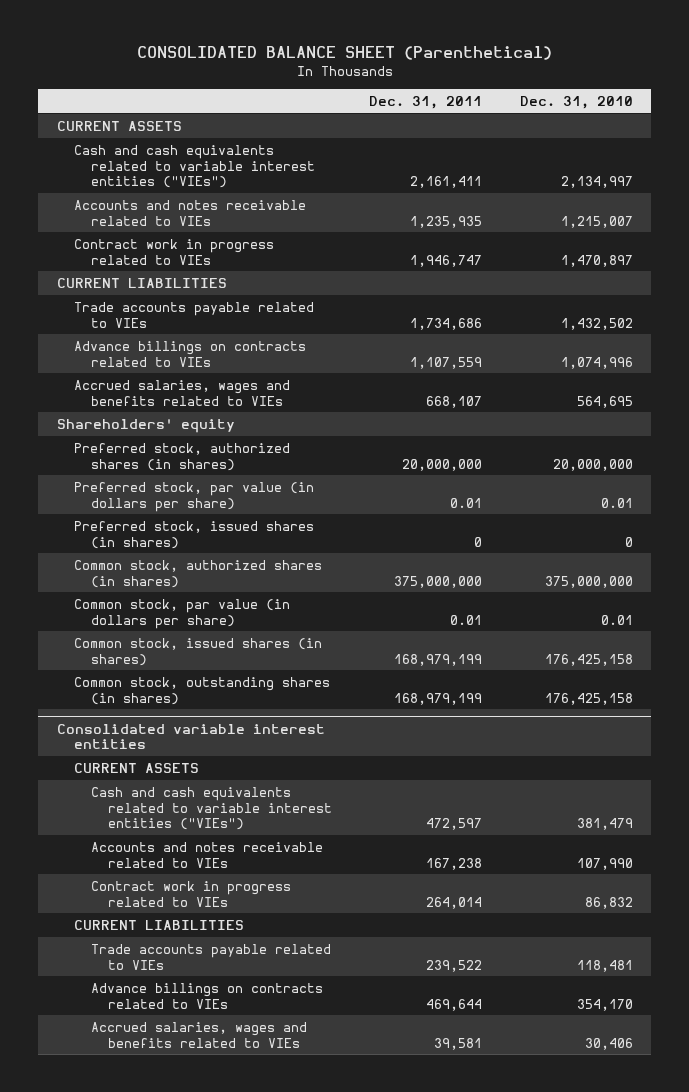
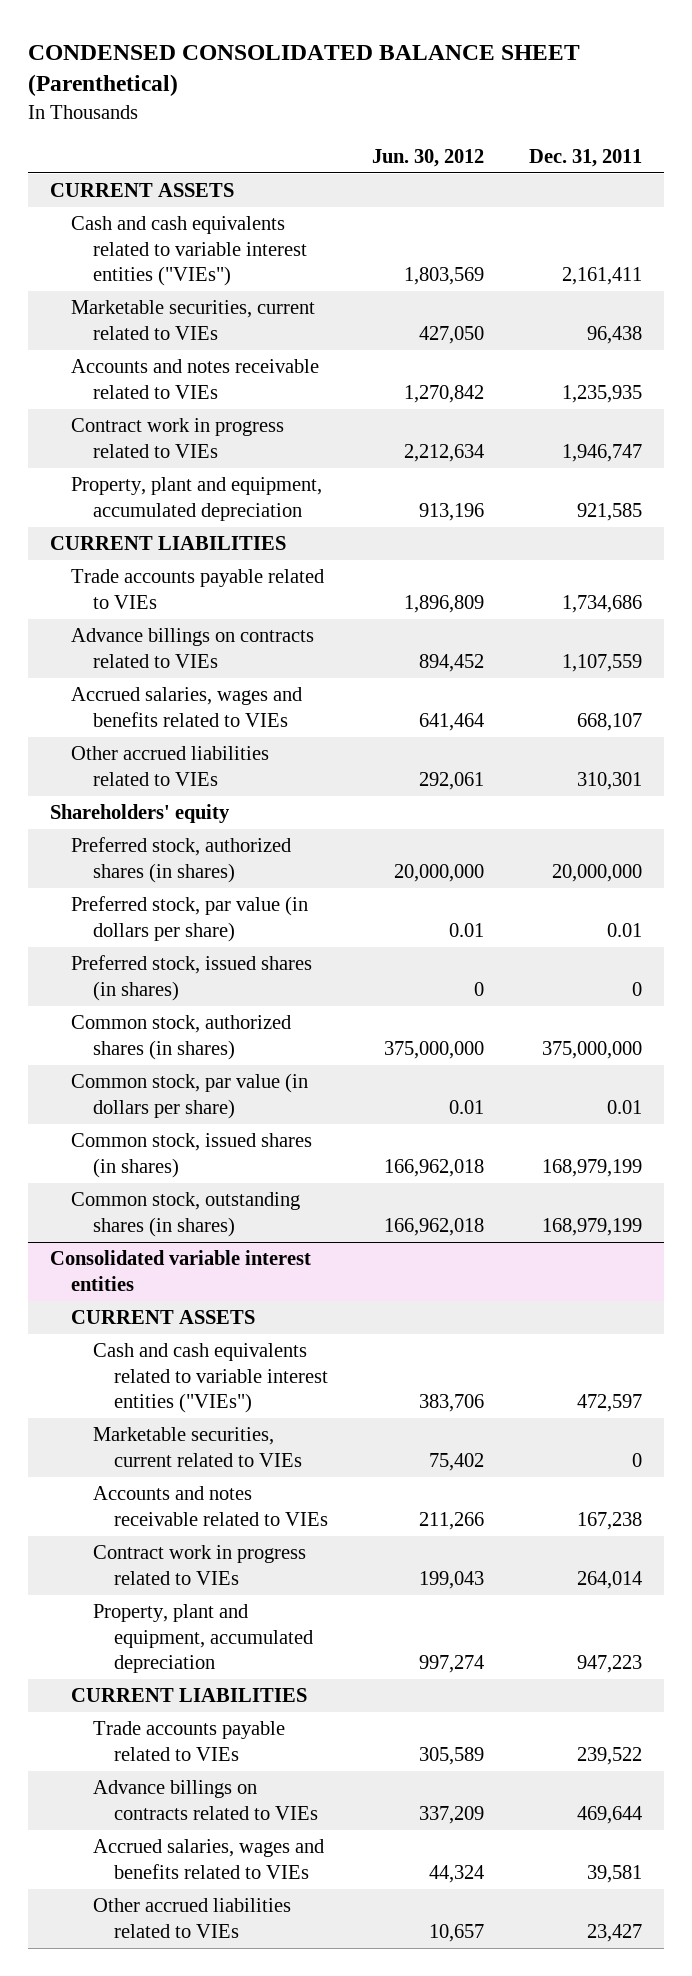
[136,46,552,61] CONSOLIDATED BALANCE SHEET (Parenthetical) -> [27,44,580,97] CONDENSED CONSOLIDATED BALANCE SHEET (Parenthetical)
[519,96,633,110] Dec. 31, 2010 -> none
none -> [372,148,485,167] Jun. 30, 2012
none -> [71,300,316,340] Marketable securities, current related to VIEs
none -> [71,477,323,521] Property, plant and equipment, accumulated depreciation
none -> [71,746,270,786] Other accrued liabilities related to VIEs
none -> [92,1427,302,1467] Marketable securities, current related to VIEs
none -> [92,1604,313,1673] Property, plant and equipment, accumulated depreciation
none -> [92,1898,291,1938] Other accrued liabilities related to VIEs

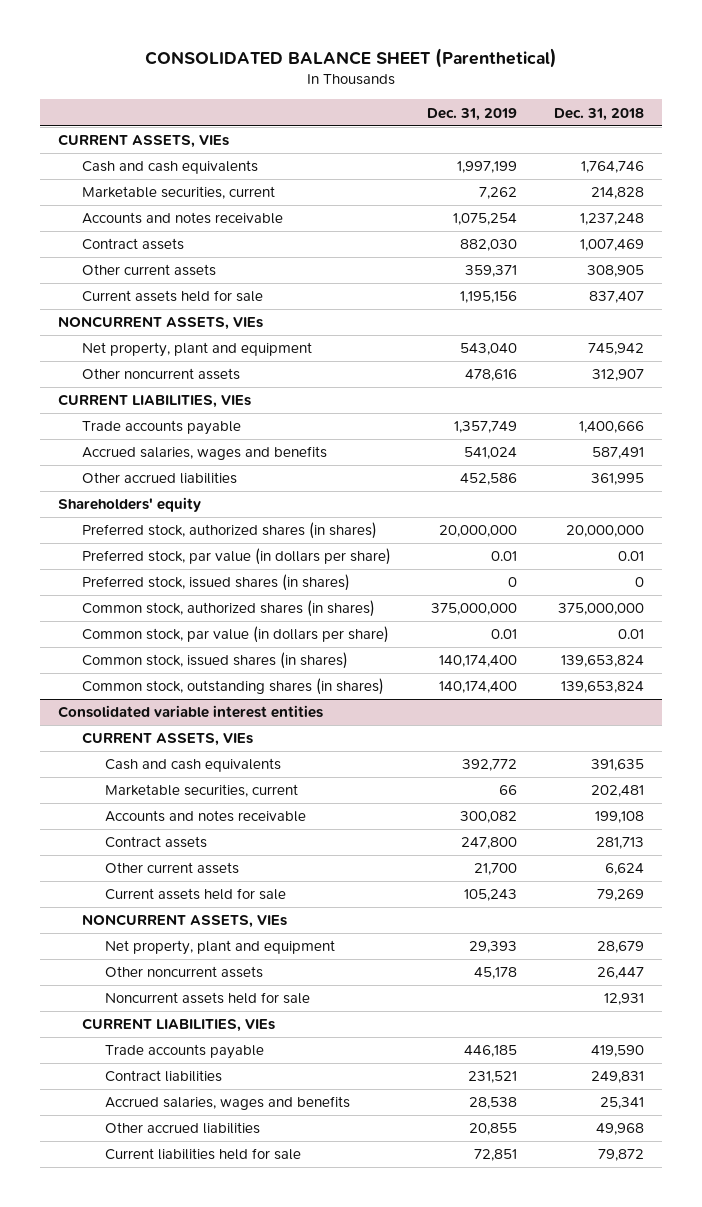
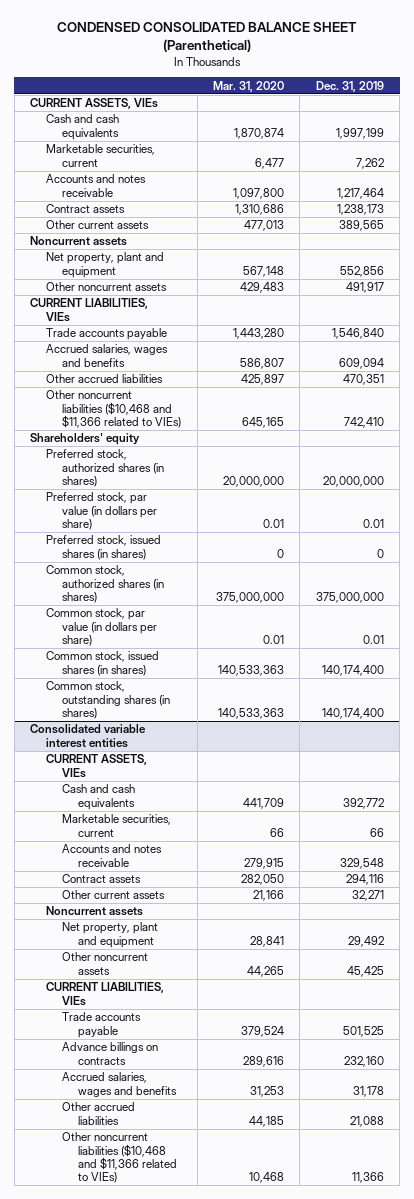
[144,47,557,68] CONSOLIDATED BALANCE SHEET (Parenthetical) -> [56,22,357,53] CONDENSED CONSOLIDATED BALANCE SHEET (Parenthetical)
[553,107,644,121] Dec. 31, 2018 -> none
none -> [213,80,285,92] Mar. 31, 2020
[81,290,263,303] Current assets held for sale -> none
[453,213,518,226] 1,075,254 -> [336,187,384,199] 1,217,464
[460,239,518,252] 882,030 -> [336,204,384,216] 1,238,173
[465,265,518,278] 359,371 -> [338,220,384,232] 389,565
[58,316,264,331] NONCURRENT ASSETS, VIEs -> [30,236,128,247] Noncurrent assets
[460,343,518,356] 543,040 -> [339,265,384,277] 552,856
[465,369,518,382] 478,616 -> [345,282,384,294] 491,917
[454,421,518,434] 1,357,749 -> [331,328,384,340] 1,546,840
[464,447,518,460] 541,024 -> [338,357,384,369] 609,094
[460,473,518,486] 452,586 -> [342,374,384,386] 470,351
none -> [46,390,182,428] Other noncurrent liabilities ($10,468 and $11,366 related to VIEs)
[104,888,286,901] Current assets held for sale -> none
[104,992,310,1005] Noncurrent assets held for sale -> none
[460,811,518,824] 300,082 -> [339,857,384,869] 329,548
[461,837,518,850] 247,800 -> [345,874,384,886] 294,116
[474,863,518,876] 21,700 -> [351,890,384,902] 32,271
[81,914,287,929] NONCURRENT ASSETS, VIEs -> [46,906,144,917] Noncurrent assets
[469,941,518,954] 29,393 -> [347,935,384,947] 29,492
[474,967,518,980] 45,178 -> [346,965,384,977] 45,425
[104,1148,301,1161] Current liabilities held for sale -> none
[464,1045,518,1058] 446,185 -> [342,1025,384,1037] 501,525
[104,1070,222,1083] Contract liabilities -> [62,1042,159,1065] Advance billings on contracts
[468,1071,518,1084] 231,521 -> [343,1055,384,1067] 232,160
[469,1097,518,1110] 28,538 -> [352,1085,384,1097] 31,178
[469,1123,518,1136] 20,855 -> [349,1115,384,1127] 21,088
none -> [62,1132,178,1184] Other noncurrent liabilities ($10,468 and $11,366 related to VIEs)

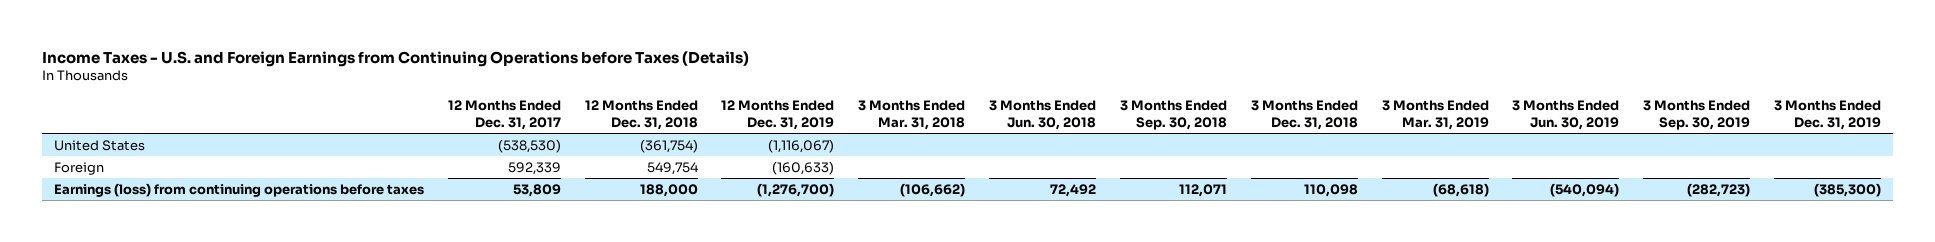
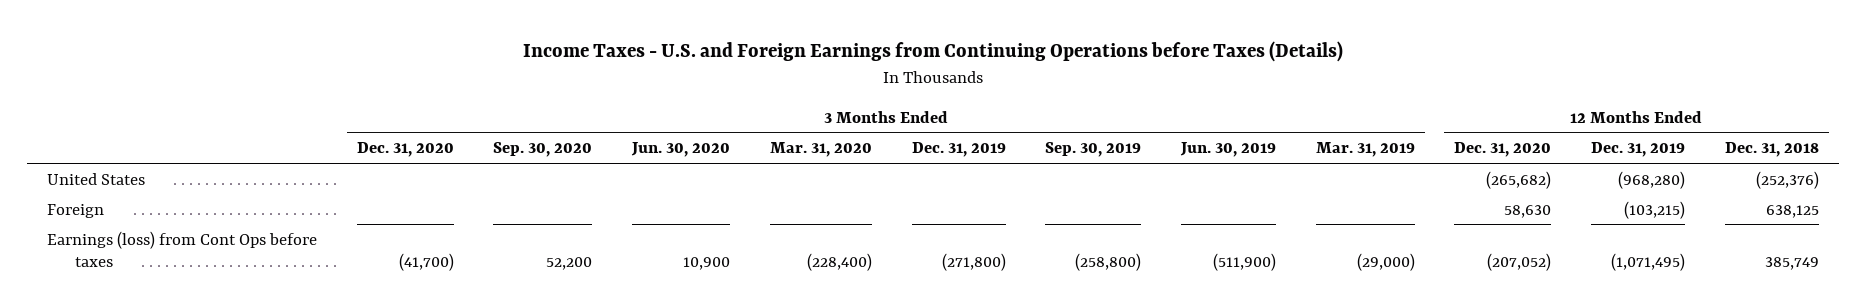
[447,99,561,130] 12 Months Ended Dec. 31, 2017 -> none
[858,99,966,130] 3 Months Ended Mar. 31, 2018 -> none
[989,99,1097,130] 3 Months Ended Jun. 30, 2018 -> none
[1119,99,1227,130] 3 Months Ended Sep. 30, 2018 -> none
[1250,99,1358,130] 3 Months Ended Dec. 31, 2018 -> none
none -> [356,142,454,158] Dec. 31, 2020
none -> [493,142,593,158] Sep. 30, 2020
none -> [631,142,731,158] Jun. 30, 2020
none -> [769,142,872,158] Mar. 31, 2020
none -> [1454,142,1552,158] Dec. 31, 2020
[639,139,698,154] (361,754) -> [1755,170,1819,189] (252,376)
[768,139,835,154] (1,116,067) -> [1617,170,1685,189] (968,280)
[646,162,698,176] 549,754 -> [1765,204,1819,218] 638,125
[772,161,835,176] (160,633) -> [1623,200,1685,219] (103,215)
[53,183,424,198] Earnings (loss) from continuing operations before taxes -> [47,230,318,268] Earnings (loss) from Cont Ops before taxes
[639,184,698,198] 188,000 -> [1764,257,1819,271] 385,749
[757,183,835,198] (1,276,700) -> [1610,253,1685,272] (1,071,495)
[1432,183,1489,198] (68,618) -> [1356,253,1415,272] (29,000)
[1550,183,1620,198] (540,094) -> [1212,253,1276,272] (511,900)
[1687,183,1751,198] (282,723) -> [1075,253,1142,272] (258,800)
[1814,183,1882,198] (385,300) -> [941,253,1006,272] (271,800)

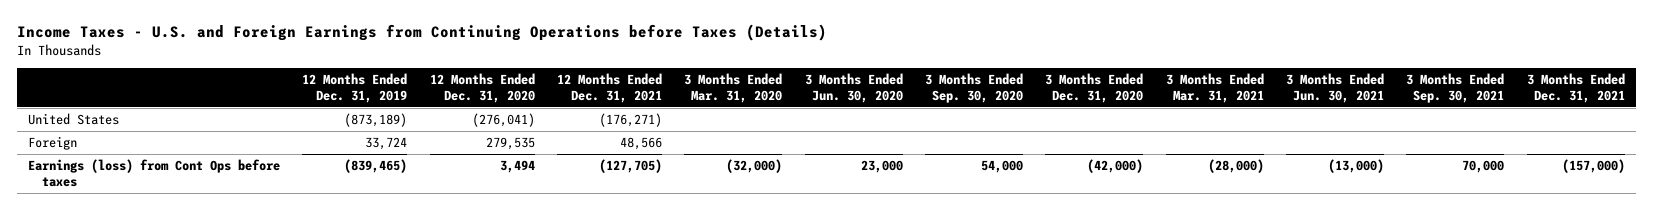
[911,142,1006,158] Dec. 31, 2019 -> none
[1045,142,1142,158] Sep. 30, 2019 -> none
[1179,142,1276,158] Jun. 30, 2019 -> none
[1315,142,1415,158] Mar. 31, 2019 -> none
[1724,142,1819,158] Dec. 31, 2018 -> none
none -> [556,72,662,103] 12 Months Ended Dec. 31, 2021
none -> [1165,72,1264,103] 3 Months Ended Mar. 31, 2021
none -> [1285,72,1384,103] 3 Months Ended Jun. 30, 2021
none -> [1406,72,1505,103] 3 Months Ended Sep. 30, 2021
none -> [1526,72,1625,103] 3 Months Ended Dec. 31, 2021
[1486,170,1552,189] (265,682) -> [471,112,535,127] (276,041)
[1617,170,1685,189] (968,280) -> [344,112,408,127] (873,189)
[1504,204,1552,218] 58,630 -> [485,136,535,150] 279,535
[1623,200,1685,219] (103,215) -> [365,136,408,150] 33,724
[398,253,454,272] (41,700) -> [1087,158,1144,173] (42,000)
[546,257,593,271] 52,200 -> [980,159,1023,173] 54,000
[683,257,731,271] 10,900 -> [860,159,903,173] 23,000
[806,253,872,272] (228,400) -> [726,158,783,173] (32,000)
[1487,253,1552,272] (207,052) -> [499,159,535,173] 3,494
[1610,253,1685,272] (1,071,495) -> [344,158,408,173] (839,465)

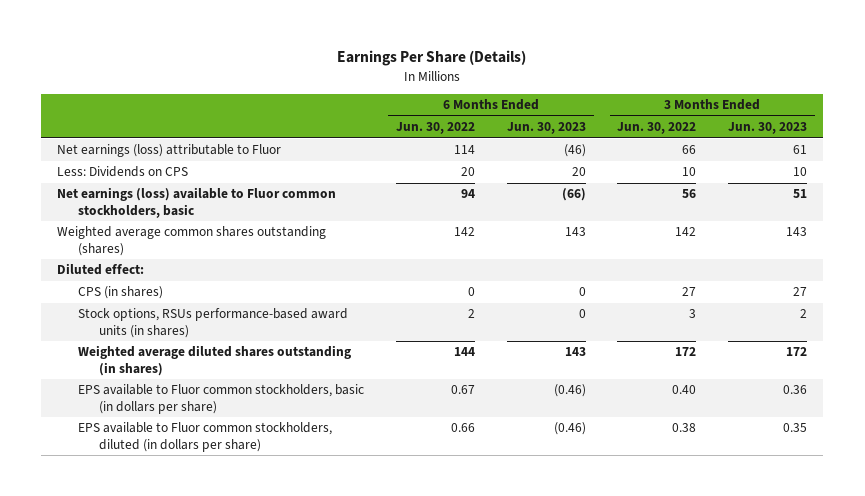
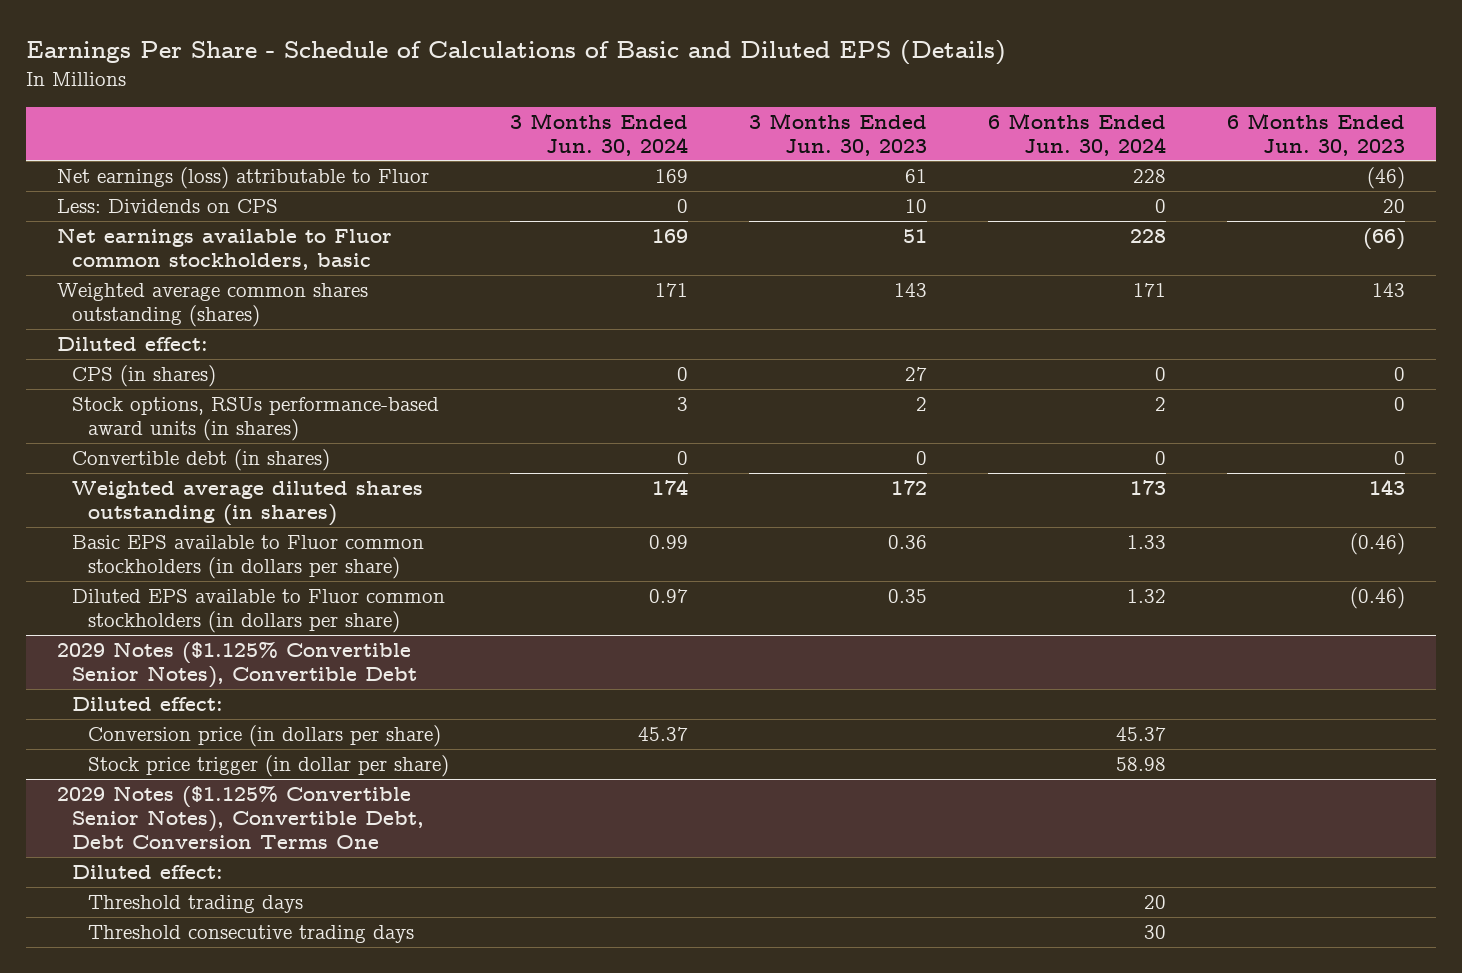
[337,50,527,67] Earnings Per Share (Details) -> [25,40,1006,66] Earnings Per Share - Schedule of Calculations of Basic and Diluted EPS (Details)
[395,122,475,135] Jun. 30, 2022 -> none
[617,122,697,135] Jun. 30, 2022 -> none
none -> [509,112,688,156] 3 Months Ended Jun. 30, 2024
none -> [988,112,1167,156] 6 Months Ended Jun. 30, 2024
[57,187,337,218] Net earnings (loss) available to Fluor common stockholders, basic -> [56,227,392,271] Net earnings available to Fluor common stockholders, basic
none -> [72,448,331,471] Convertible debt (in shares)
[78,384,365,414] EPS available to Fluor common stockholders, basic (in dollars per share) -> [72,534,425,580] Basic EPS available to Fluor common stockholders (in dollars per share)
[78,422,333,452] EPS available to Fluor common stockholders, diluted (in dollars per share) -> [72,588,446,634] Diluted EPS available to Fluor common stockholders (in dollars per share)
none -> [56,641,418,689] 2029 Notes ($1.125% Convertible Senior Notes), Convertible Debt
none -> [72,696,224,711] Diluted effect:
none -> [87,724,441,747] Conversion price (in dollars per share)
none -> [87,754,449,777] Stock price trigger (in dollar per share)
none -> [56,785,425,850] 2029 Notes ($1.125% Convertible Senior Notes), Convertible Debt, Debt Conversion Terms One
none -> [72,864,224,879] Diluted effect:
none -> [87,894,303,913] Threshold trading days
none -> [87,924,414,943] Threshold consecutive trading days

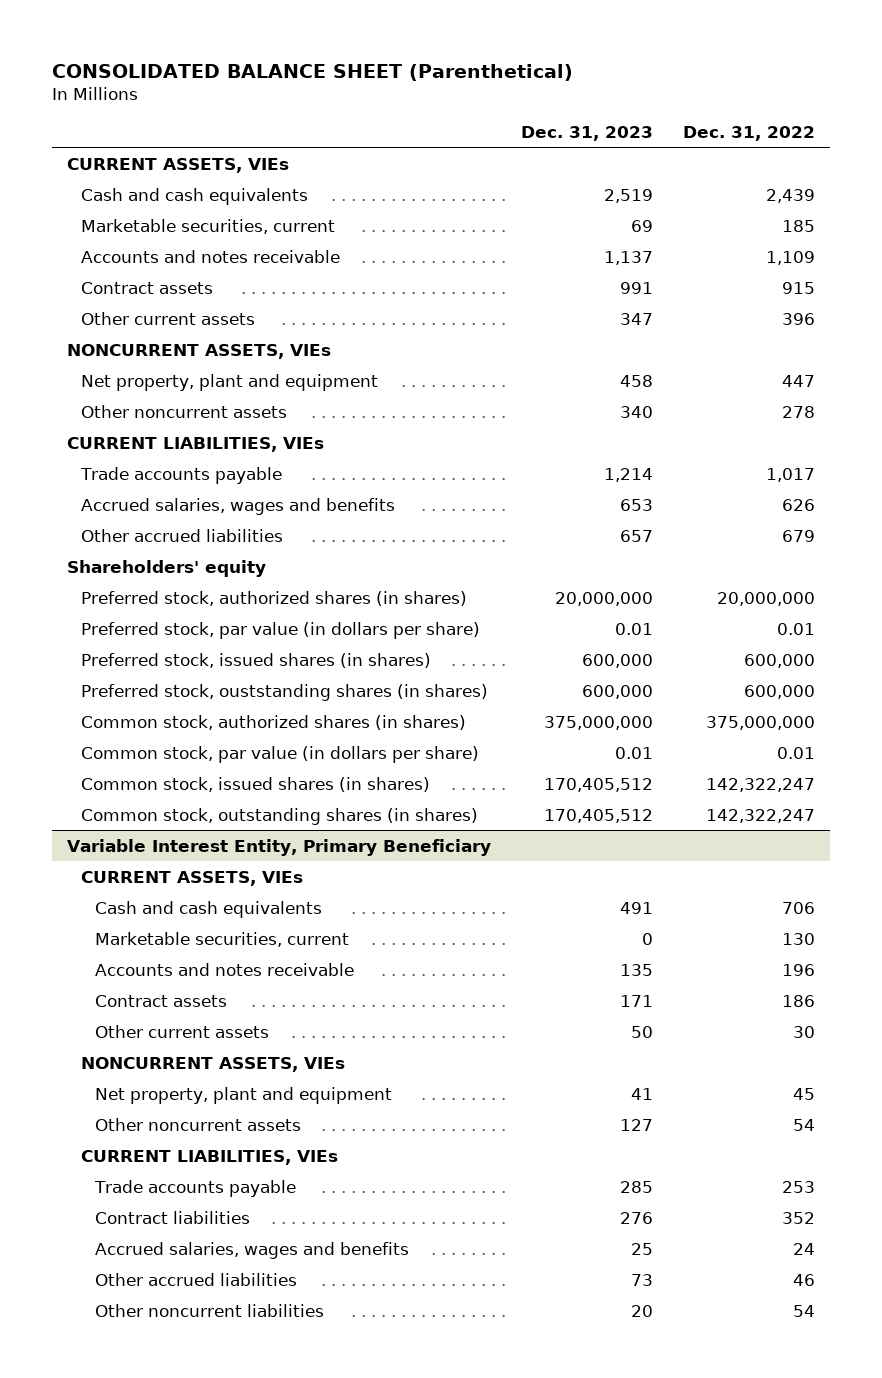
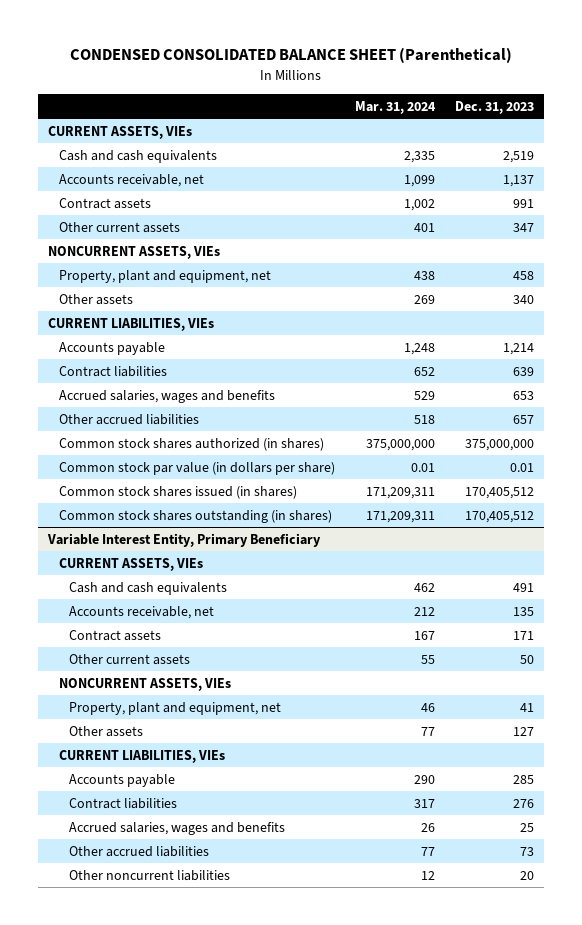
[52,63,574,81] CONSOLIDATED BALANCE SHEET (Parenthetical) -> [70,47,513,64] CONDENSED CONSOLIDATED BALANCE SHEET (Parenthetical)
[683,125,816,141] Dec. 31, 2022 -> none
none -> [354,100,436,114] Mar. 31, 2024
[81,218,336,234] Marketable securities, current -> none
[81,249,341,263] Accounts and notes receivable -> [58,173,204,187] Accounts receivable, net
[81,373,379,391] Net property, plant and equipment -> [58,269,271,283] Property, plant and equipment, net
[81,404,288,418] Other noncurrent assets -> [58,293,133,305] Other assets
[80,466,283,484] Trade accounts payable -> [58,341,165,355] Accounts payable
none -> [58,365,167,377] Contract liabilities
[67,559,267,577] Shareholders' equity -> none
[81,590,468,606] Preferred stock, authorized shares (in shares) -> none
[81,621,481,639] Preferred stock, par value (in dollars per share) -> none
[81,652,432,668] Preferred stock, issued shares (in shares) -> none
[81,683,489,701] Preferred stock, ouststanding shares (in shares) -> none
[81,714,467,730] Common stock, authorized shares (in shares) -> [58,437,324,451] Common stock shares authorized (in shares)
[81,745,480,763] Common stock, par value (in dollars per share) -> [58,461,335,475] Common stock par value (in dollars per share)
[81,776,431,792] Common stock, issued shares (in shares) -> [58,485,297,499] Common stock shares issued (in shares)
[81,807,479,825] Common stock, outstanding shares (in shares) -> [58,509,332,523] Common stock shares outstanding (in shares)
[94,931,349,947] Marketable securities, current -> none
[94,962,354,976] Accounts and notes receivable -> [69,605,215,619] Accounts receivable, net
[94,1086,392,1104] Net property, plant and equipment -> [69,701,282,715] Property, plant and equipment, net
[94,1117,301,1131] Other noncurrent assets -> [69,725,144,737] Other assets
[93,1179,296,1197] Trade accounts payable -> [69,773,176,787] Accounts payable

